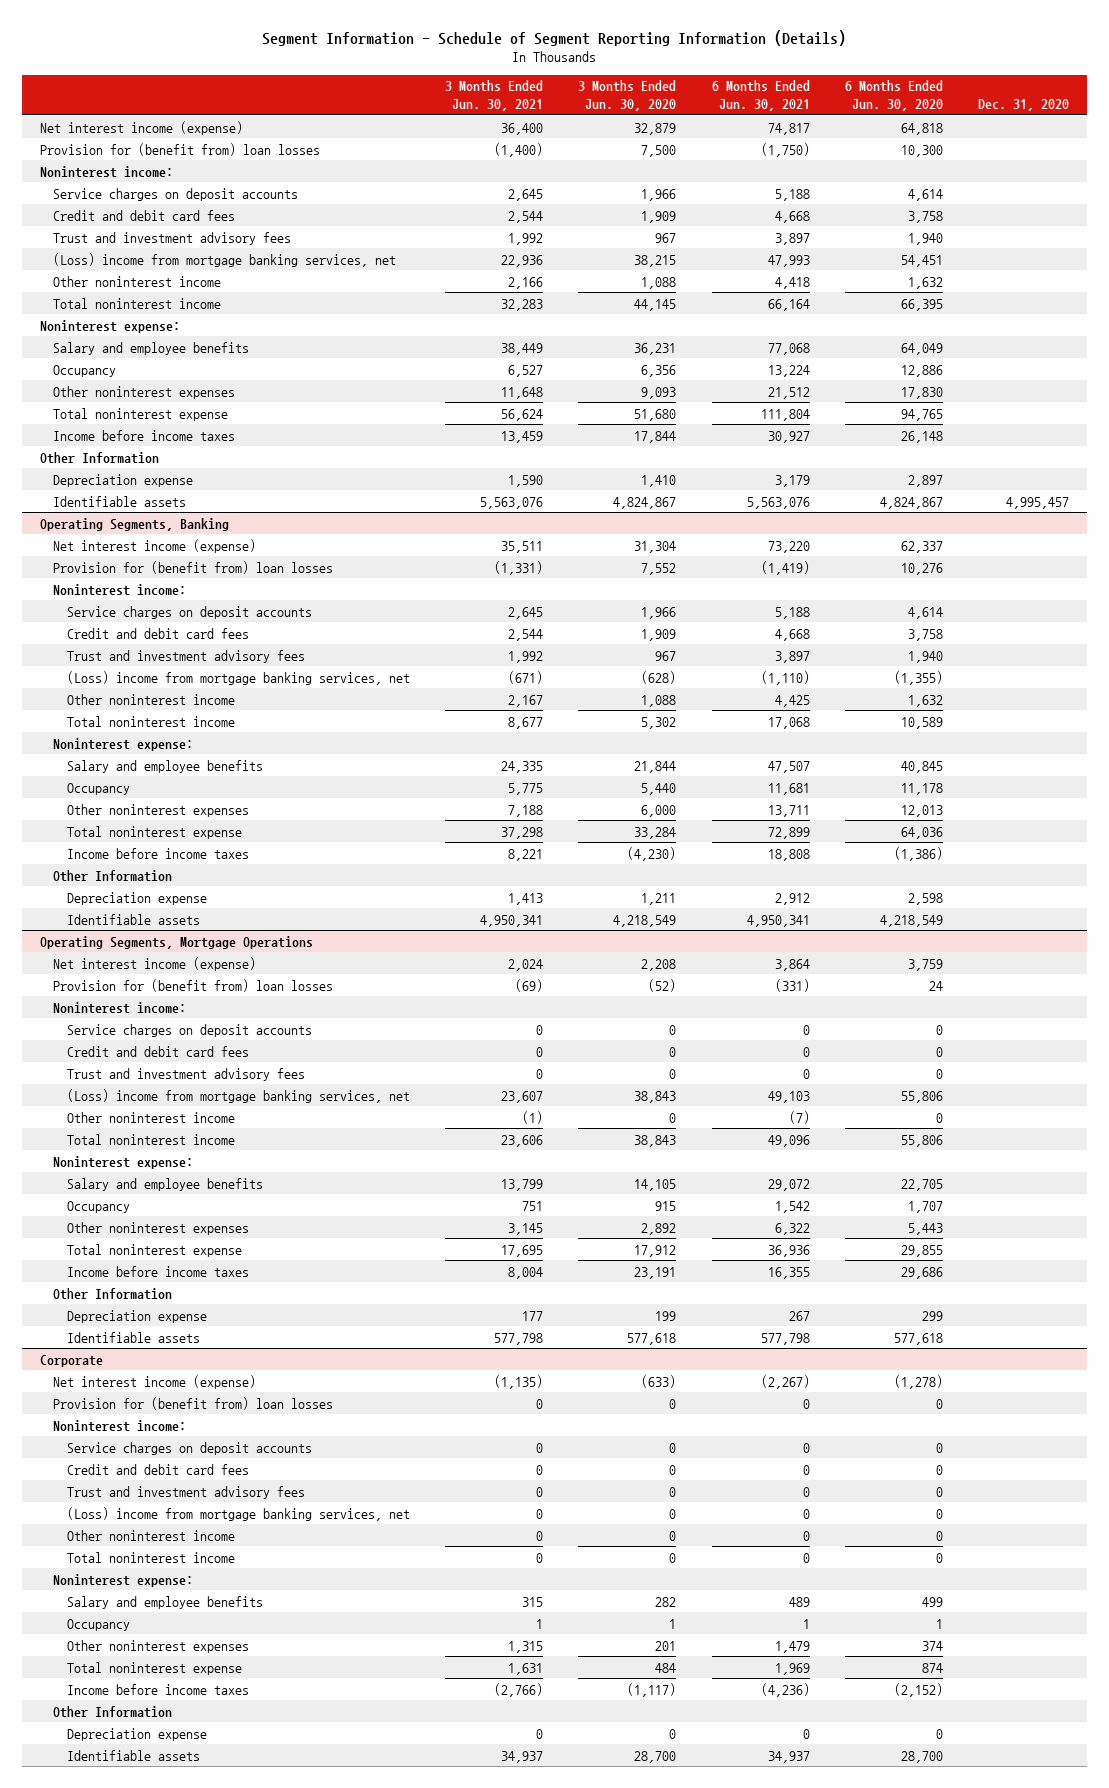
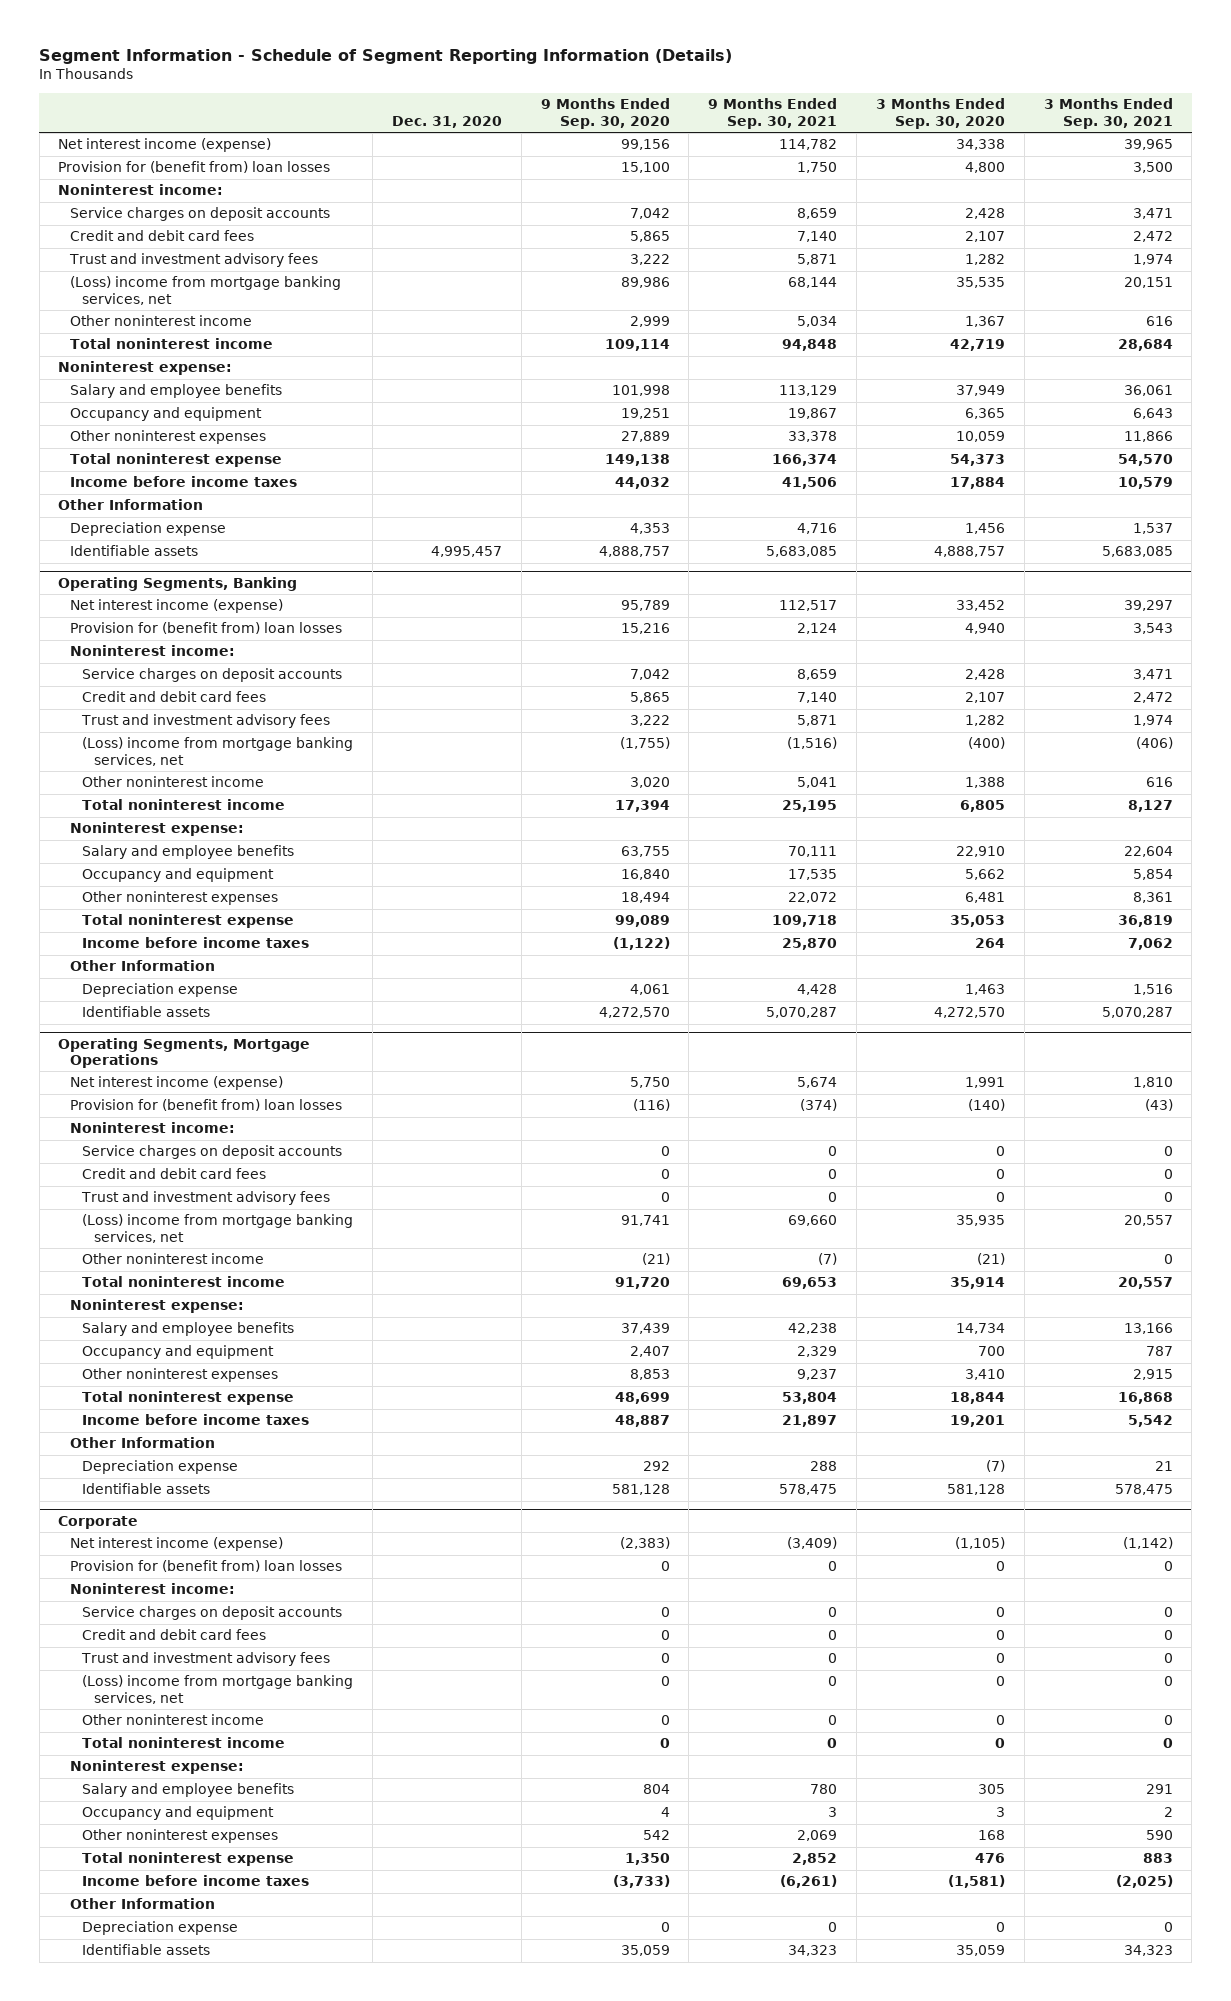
[445,80,544,111] 3 Months Ended Jun. 30, 2021 -> none
[578,80,677,111] 3 Months Ended Jun. 30, 2020 -> none
[711,80,810,111] 6 Months Ended Jun. 30, 2021 -> none
[844,80,943,111] 6 Months Ended Jun. 30, 2020 -> none
none -> [540,98,670,129] 9 Months Ended Sep. 30, 2020
none -> [708,98,838,129] 9 Months Ended Sep. 30, 2021
none -> [875,98,1005,129] 3 Months Ended Sep. 30, 2020
none -> [1043,98,1173,129] 3 Months Ended Sep. 30, 2021
[53,364,117,377] Occupancy -> [70,407,263,422] Occupancy and equipment
[66,782,130,795] Occupancy -> [82,868,275,883] Occupancy and equipment
[66,1200,130,1213] Occupancy -> [82,1345,275,1360] Occupancy and equipment
[66,1618,130,1631] Occupancy -> [82,1806,275,1821] Occupancy and equipment

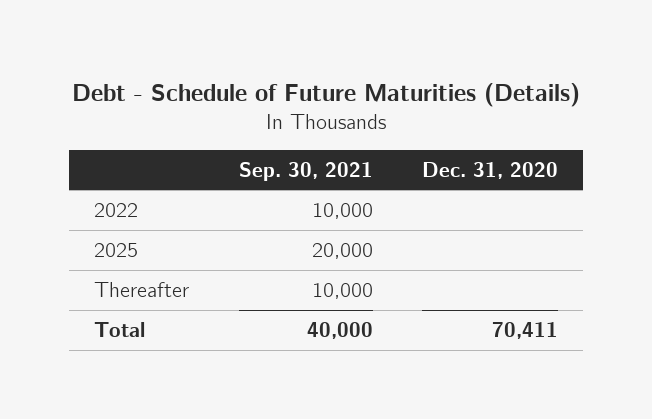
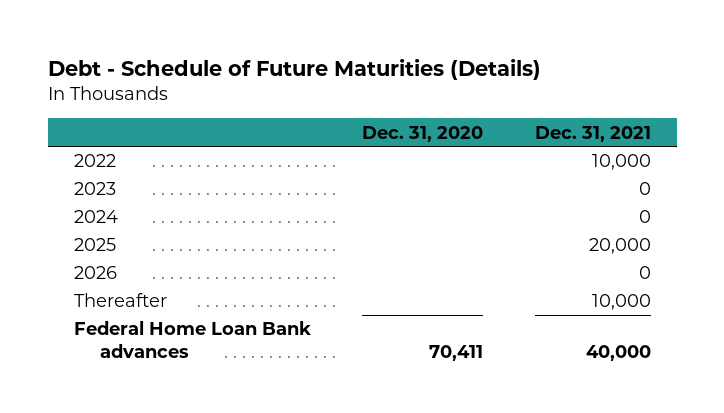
[238,161,373,181] Sep. 30, 2021 -> none
none -> [534,125,651,142] Dec. 31, 2021
none -> [73,182,116,196] 2023
none -> [73,210,118,224] 2024
none -> [73,266,117,280] 2026
[93,321,145,337] Total -> [73,321,311,358] Federal Home Loan Bank advances

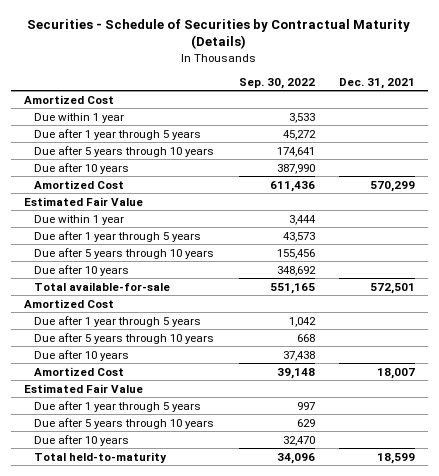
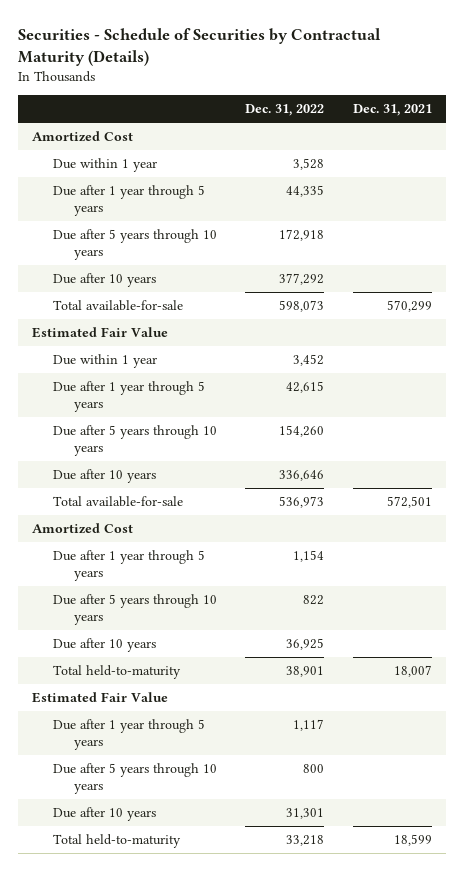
[238,77,315,89] Sep. 30, 2022 -> none
none -> [245,104,325,117] Dec. 31, 2022
[33,179,124,189] Amortized Cost -> [52,300,183,312] Total available-for-sale
[33,366,124,376] Amortized Cost -> [52,665,181,680] Total held-to-maturity

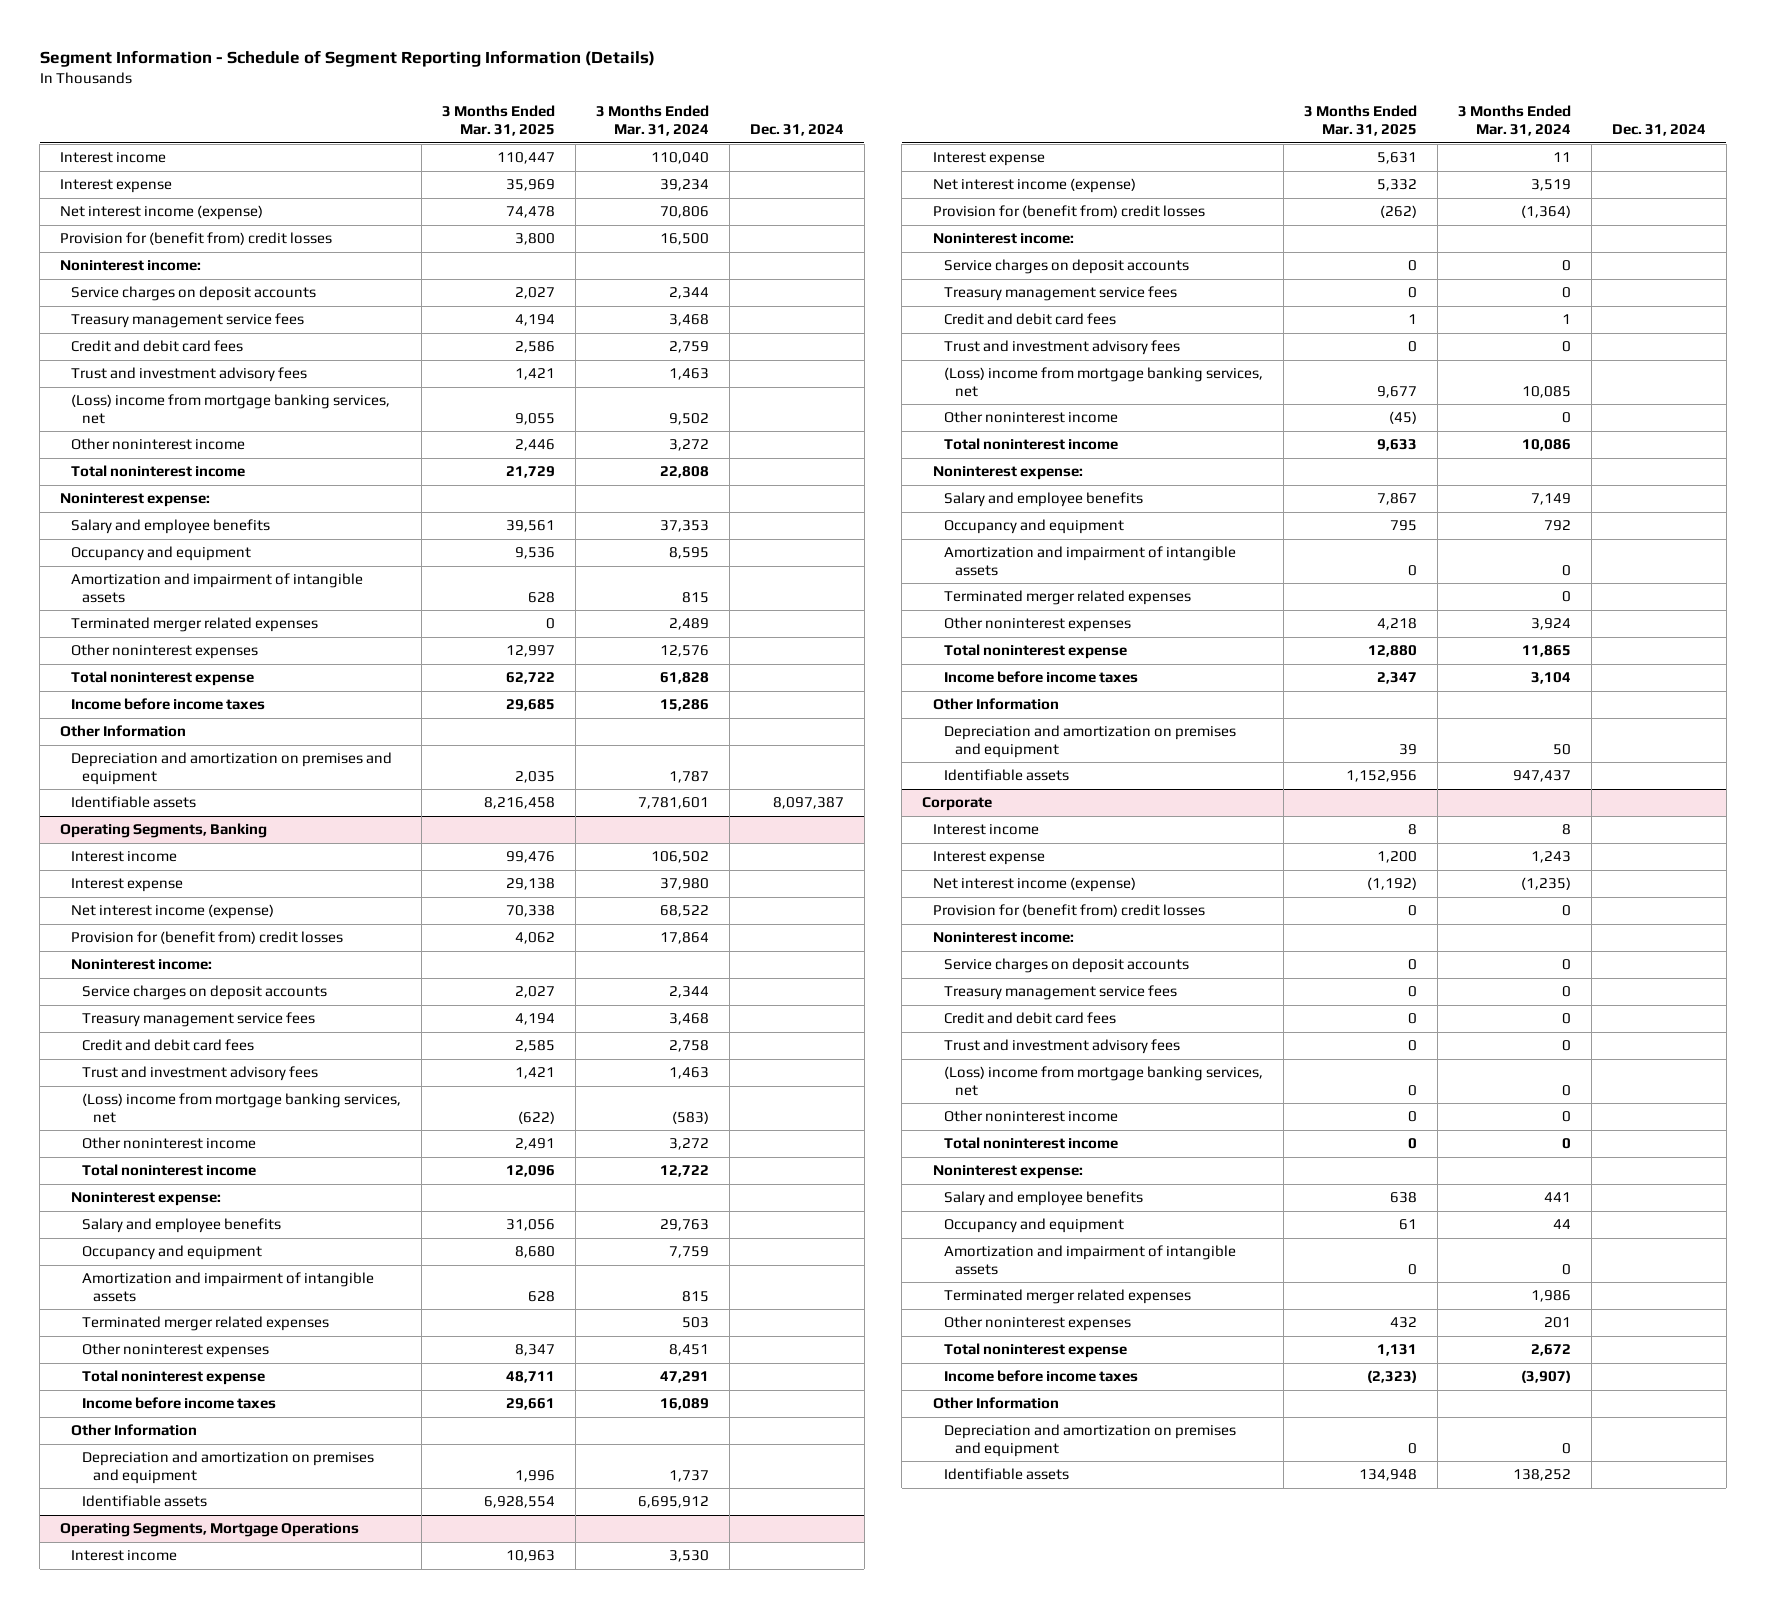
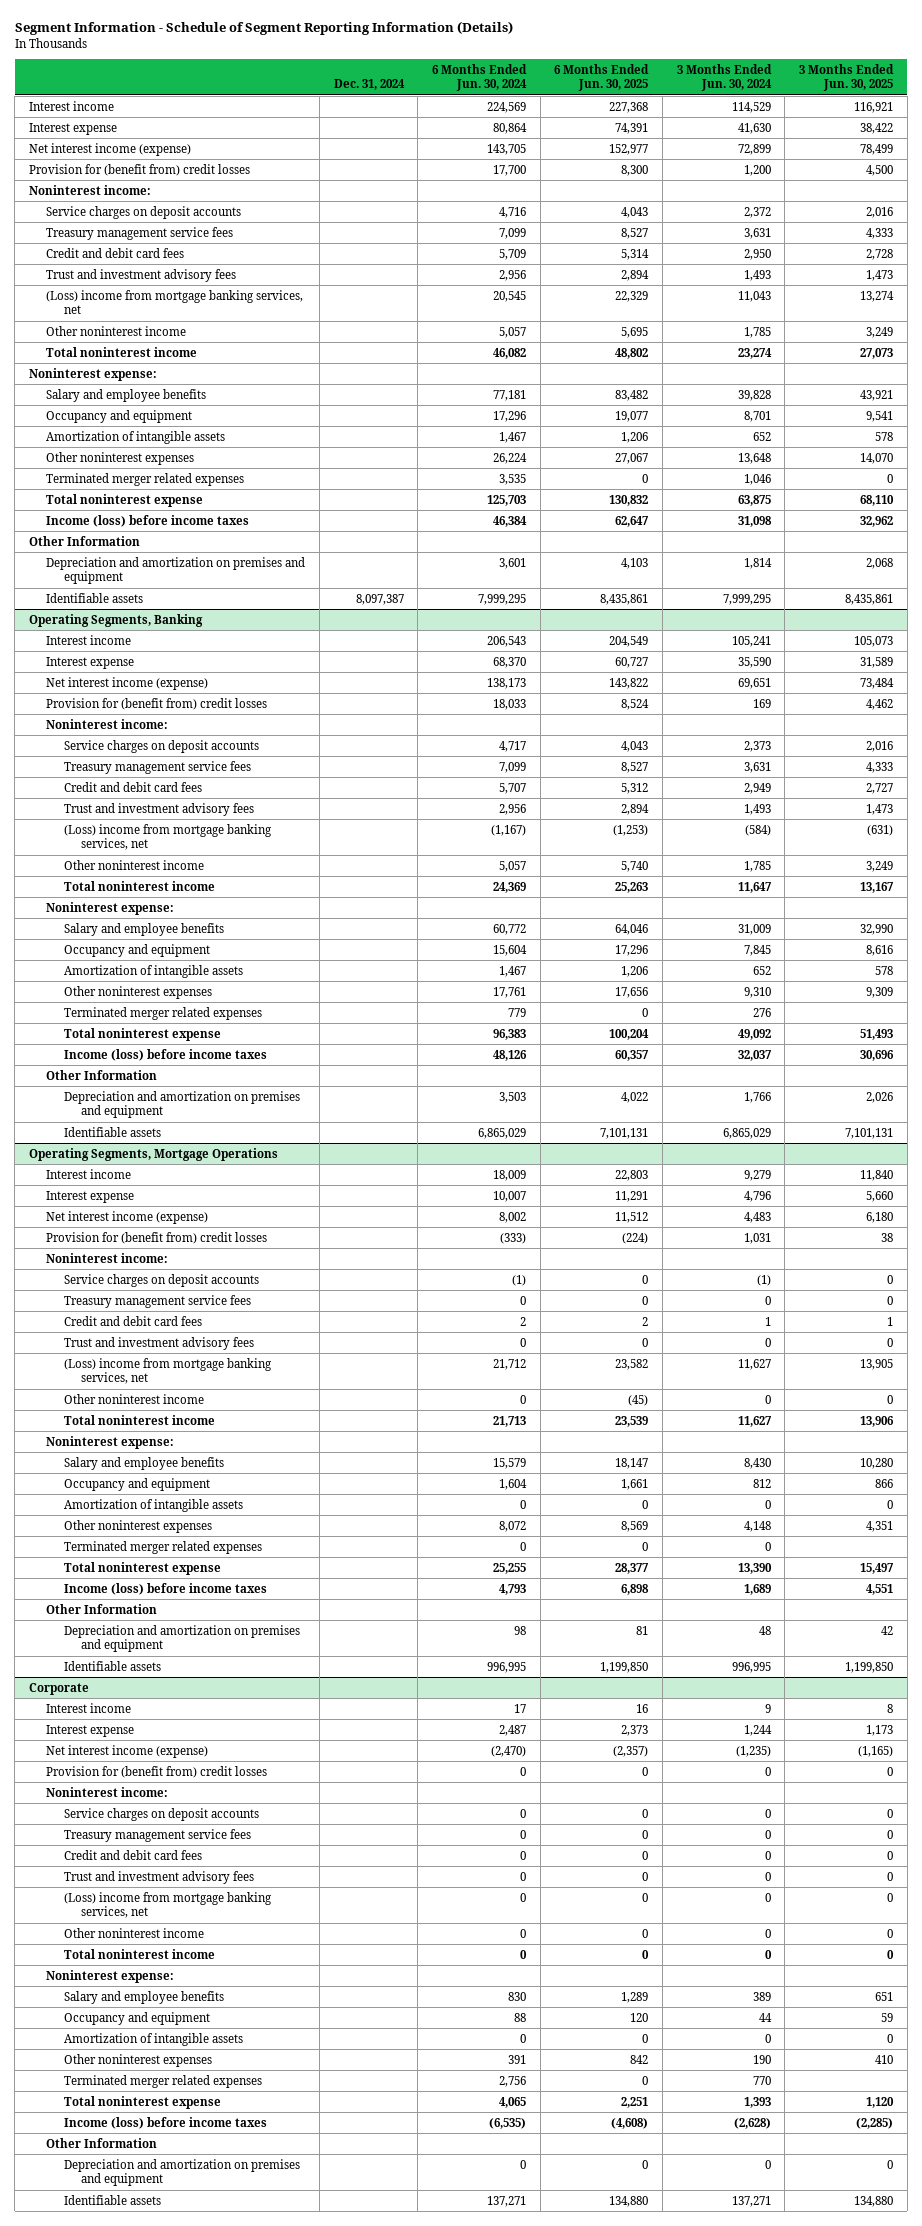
[442,105,556,137] 3 Months Ended Mar. 31, 2025 -> none
[595,105,709,137] 3 Months Ended Mar. 31, 2024 -> none
none -> [431,63,527,92] 6 Months Ended Jun. 30, 2024
none -> [554,63,650,92] 6 Months Ended Jun. 30, 2025
none -> [676,63,772,92] 3 Months Ended Jun. 30, 2024
none -> [798,63,894,92] 3 Months Ended Jun. 30, 2025
[71,573,364,603] Amortization and impairment of intangible assets -> [46,430,226,444] Amortization of intangible assets
[71,617,319,633] Terminated merger related expenses -> [46,472,245,486] Terminated merger related expenses
[71,698,266,711] Income before income taxes -> [46,514,250,527] Income (loss) before income taxes
[82,1272,375,1302] Amortization and impairment of intangible assets -> [63,964,243,978] Amortization of intangible assets
[82,1316,330,1332] Terminated merger related expenses -> [63,1006,262,1020] Terminated merger related expenses
[82,1397,277,1410] Income before income taxes -> [63,1048,267,1061] Income (loss) before income taxes
[944,546,1237,576] Amortization and impairment of intangible assets -> [63,1498,243,1512] Amortization of intangible assets
[944,590,1192,606] Terminated merger related expenses -> [63,1540,262,1554] Terminated merger related expenses
[944,671,1139,684] Income before income taxes -> [63,1582,267,1595] Income (loss) before income taxes
[944,1245,1237,1275] Amortization and impairment of intangible assets -> [63,2032,243,2046] Amortization of intangible assets
[944,1289,1192,1305] Terminated merger related expenses -> [63,2074,262,2088] Terminated merger related expenses
[944,1370,1139,1383] Income before income taxes -> [63,2116,267,2129] Income (loss) before income taxes

